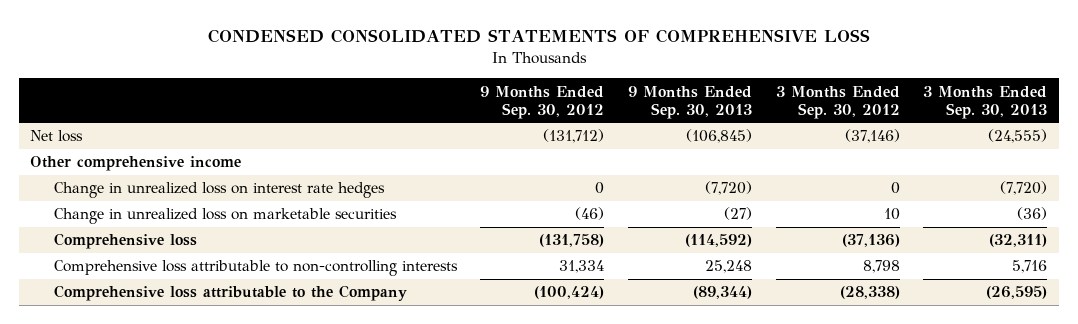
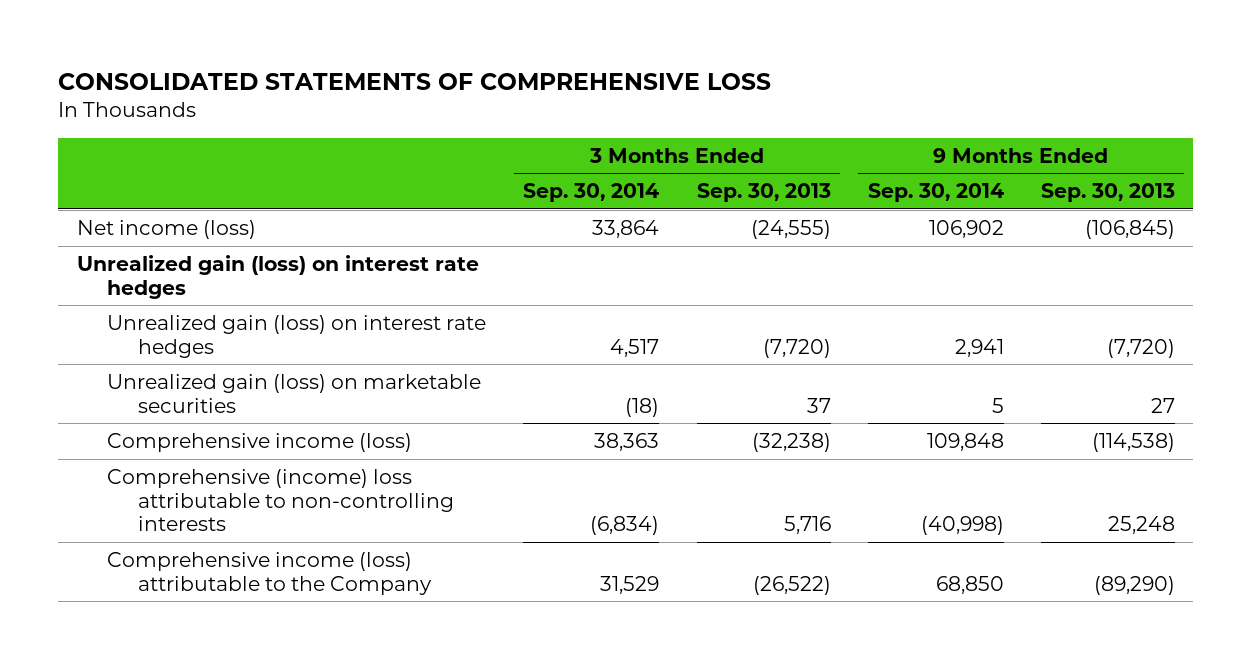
[207,29,870,44] CONDENSED CONSOLIDATED STATEMENTS OF COMPREHENSIVE LOSS -> [58,72,772,90] CONSOLIDATED STATEMENTS OF COMPREHENSIVE LOSS
[480,85,605,119] 9 Months Ended Sep. 30, 2012 -> none
[775,85,900,119] 3 Months Ended Sep. 30, 2012 -> none
none -> [523,183,660,203] Sep. 30, 2014
none -> [867,183,1004,203] Sep. 30, 2014
[30,130,84,143] Net loss -> [76,219,256,239] Net income (loss)
[30,156,242,172] Other comprehensive income -> [76,254,479,299] Unrealized gain (loss) on interest rate hedges
[53,182,385,199] Change in unrealized loss on interest rate hedges -> [107,314,487,358] Unrealized gain (loss) on interest rate hedges
[53,208,397,225] Change in unrealized loss on marketable securities -> [107,373,482,413] Unrealized gain (loss) on marketable securities
[723,207,752,221] (27) -> [1150,397,1175,413] 27
[1017,207,1048,221] (36) -> [806,397,831,413] 37
[53,233,197,250] Comprehensive loss -> [107,432,413,452] Comprehensive income (loss)
[684,234,752,248] (114,592) -> [1091,432,1175,452] (114,538)
[989,234,1048,248] (32,311) -> [751,432,831,452] (32,238)
[53,260,458,277] Comprehensive loss attributable to non-controlling interests -> [107,468,455,532] Comprehensive (income) loss attributable to non-controlling interests
[53,285,407,302] Comprehensive loss attributable to the Company -> [107,551,433,595] Comprehensive income (loss) attributable to the Company
[692,286,752,300] (89,344) -> [1093,575,1175,595] (89,290)
[986,286,1048,300] (26,595) -> [752,575,831,595] (26,522)

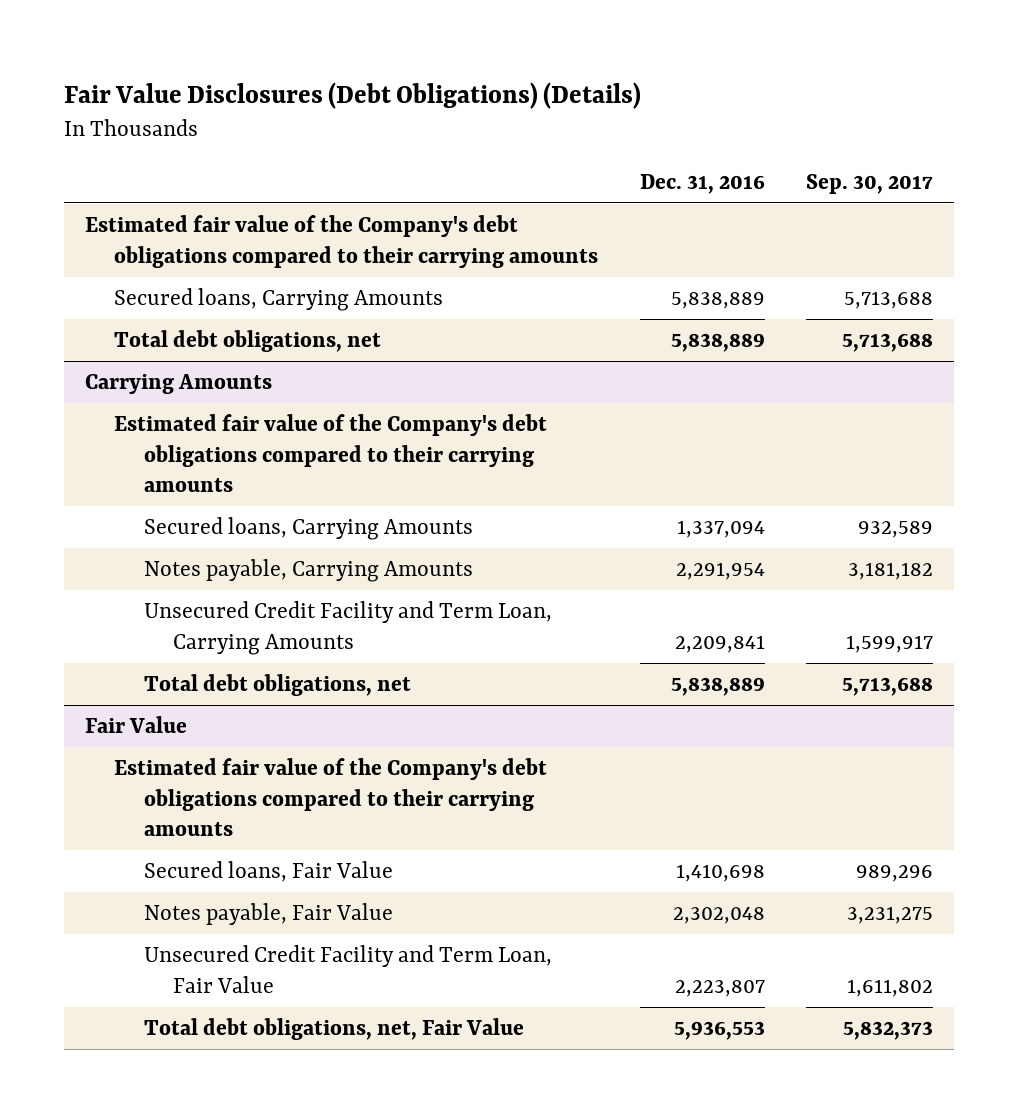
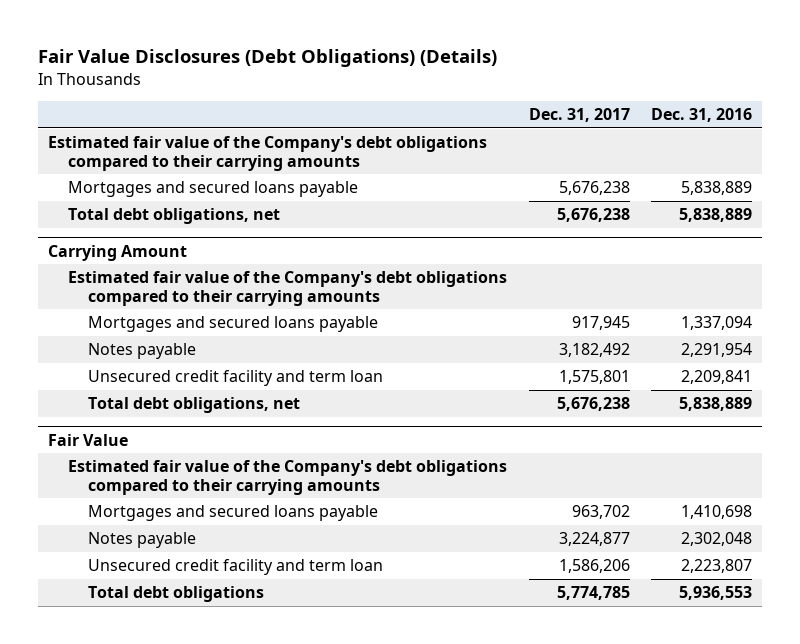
[806,173,934,194] Sep. 30, 2017 -> none
none -> [528,108,630,123] Dec. 31, 2017
[114,288,444,312] Secured loans, Carrying Amounts -> [68,181,359,198] Mortgages and secured loans payable
[85,374,273,395] Carrying Amounts -> [48,244,188,261] Carrying Amount
[143,517,473,541] Secured loans, Carrying Amounts -> [88,316,379,333] Mortgages and secured loans payable
[143,559,473,583] Notes payable, Carrying Amounts -> [88,343,197,360] Notes payable
[143,601,552,655] Unsecured Credit Facility and Term Loan, Carrying Amounts -> [88,370,384,387] Unsecured credit facility and term loan
[143,861,393,883] Secured loans, Fair Value -> [88,505,379,522] Mortgages and secured loans payable
[143,903,393,926] Notes payable, Fair Value -> [88,532,197,549] Notes payable
[143,945,552,993] Unsecured Credit Facility and Term Loan, Fair Value -> [88,559,384,576] Unsecured credit facility and term loan
[143,1018,524,1041] Total debt obligations, net, Fair Value -> [88,586,265,603] Total debt obligations

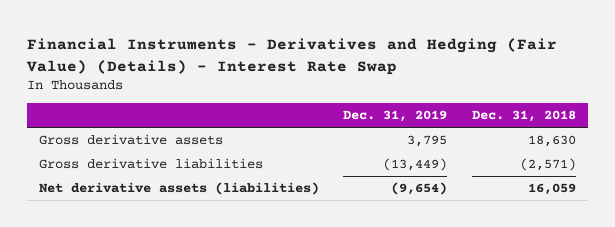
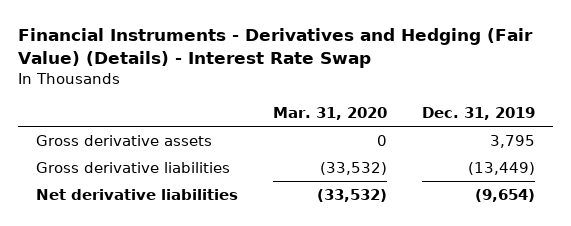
[471,110,576,123] Dec. 31, 2018 -> none
none -> [273,106,388,120] Mar. 31, 2020
[39,182,320,196] Net derivative assets (liabilities) -> [35,188,238,200] Net derivative liabilities

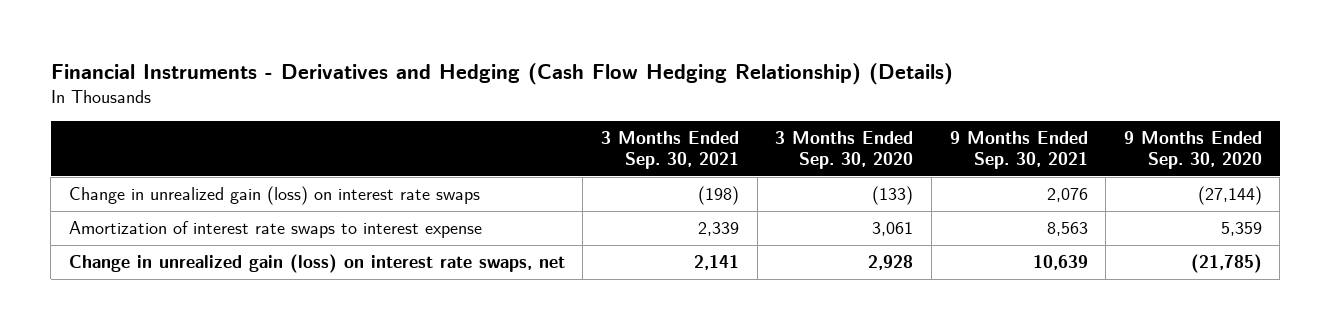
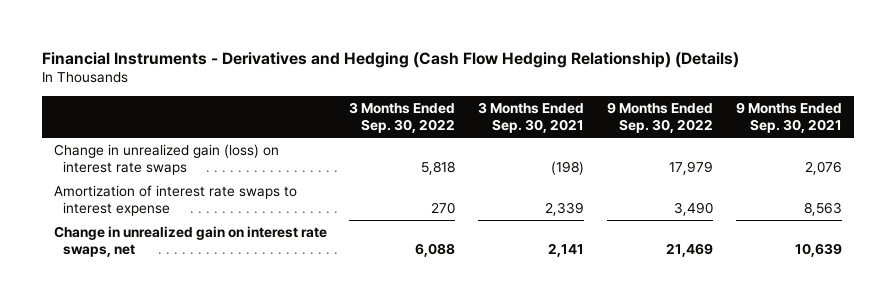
[775,131,914,170] 3 Months Ended Sep. 30, 2020 -> none
[1123,131,1262,170] 9 Months Ended Sep. 30, 2020 -> none
none -> [349,102,456,133] 3 Months Ended Sep. 30, 2022
none -> [607,102,714,133] 9 Months Ended Sep. 30, 2022
[68,254,565,274] Change in unrealized gain (loss) on interest rate swaps, net -> [53,226,327,257] Change in unrealized gain on interest rate swaps, net

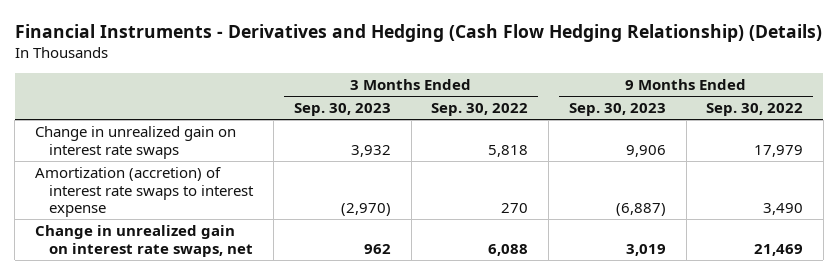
[478,102,585,133] 3 Months Ended Sep. 30, 2021 -> none
[736,102,843,133] 9 Months Ended Sep. 30, 2021 -> none
none -> [293,103,391,117] Sep. 30, 2023
none -> [568,103,666,117] Sep. 30, 2023
[53,144,279,175] Change in unrealized gain (loss) on interest rate swaps -> [34,125,236,159] Change in unrealized gain on interest rate swaps
[53,185,297,216] Amortization of interest rate swaps to interest expense -> [34,166,255,218] Amortization (accretion) of interest rate swaps to interest expense

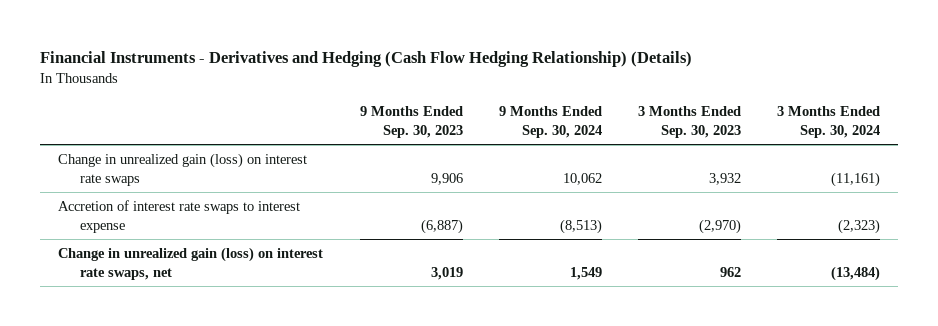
[431,103,529,117] Sep. 30, 2022 -> none
[706,103,804,117] Sep. 30, 2022 -> none
none -> [498,106,602,138] 9 Months Ended Sep. 30, 2024
none -> [776,106,880,138] 3 Months Ended Sep. 30, 2024
[34,125,236,159] Change in unrealized gain on interest rate swaps -> [58,153,308,186] Change in unrealized gain (loss) on interest rate swaps
[34,166,255,218] Amortization (accretion) of interest rate swaps to interest expense -> [58,200,301,233] Accretion of interest rate swaps to interest expense
[34,224,254,257] Change in unrealized gain on interest rate swaps, net -> [58,247,324,280] Change in unrealized gain (loss) on interest rate swaps, net

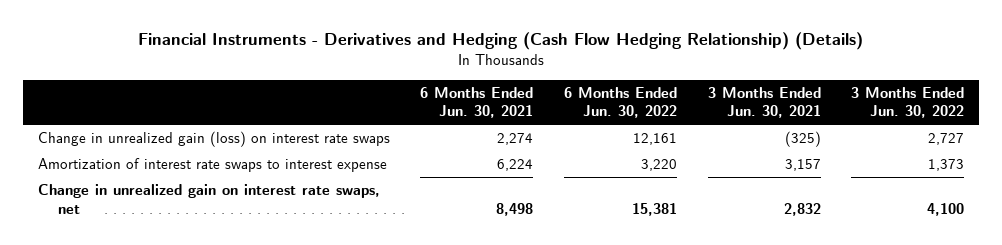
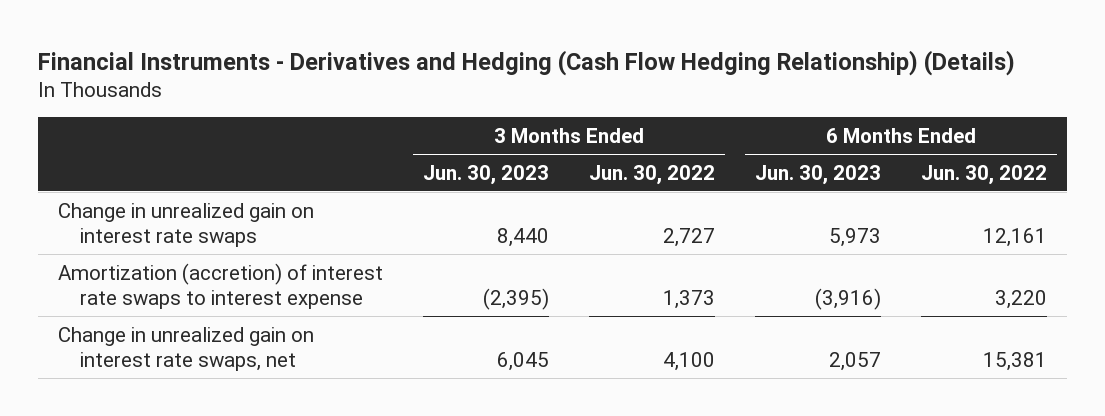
[420,86,534,119] 6 Months Ended Jun. 30, 2021 -> none
[707,86,821,119] 3 Months Ended Jun. 30, 2021 -> none
none -> [423,164,550,185] Jun. 30, 2023
none -> [754,164,881,185] Jun. 30, 2023
[37,131,390,148] Change in unrealized gain (loss) on interest rate swaps -> [58,202,315,248] Change in unrealized gain on interest rate swaps
[37,158,387,173] Amortization of interest rate swaps to interest expense -> [58,262,384,310] Amortization (accretion) of interest rate swaps to interest expense

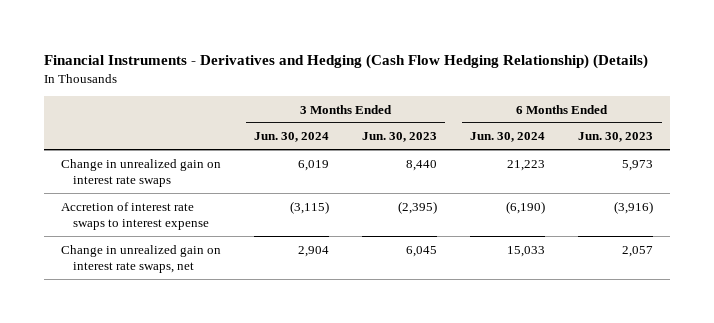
[588,164,715,185] Jun. 30, 2022 -> none
[920,164,1047,185] Jun. 30, 2022 -> none
none -> [253,132,329,143] Jun. 30, 2024
none -> [470,132,546,143] Jun. 30, 2024
[58,262,384,310] Amortization (accretion) of interest rate swaps to interest expense -> [60,201,209,231] Accretion of interest rate swaps to interest expense

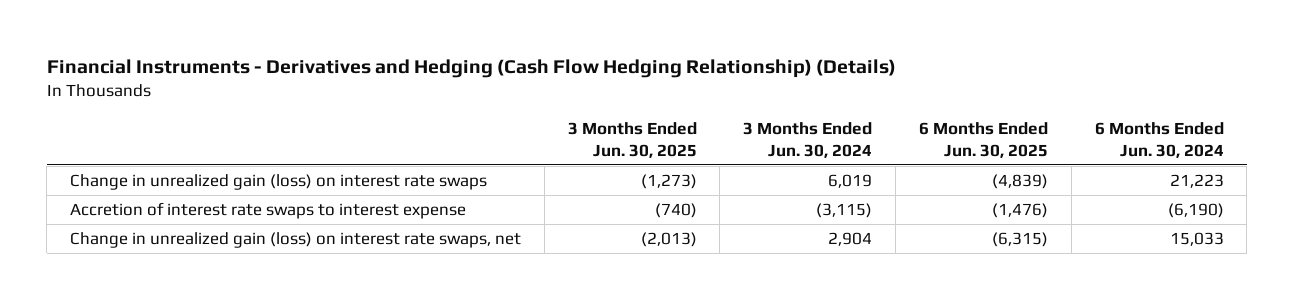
[362,132,438,143] Jun. 30, 2023 -> none
[578,132,654,143] Jun. 30, 2023 -> none
none -> [567,121,697,158] 3 Months Ended Jun. 30, 2025
none -> [918,121,1048,158] 6 Months Ended Jun. 30, 2025
[60,158,221,188] Change in unrealized gain on interest rate swaps -> [69,174,487,191] Change in unrealized gain (loss) on interest rate swaps
[60,244,221,274] Change in unrealized gain on interest rate swaps, net -> [69,232,521,249] Change in unrealized gain (loss) on interest rate swaps, net

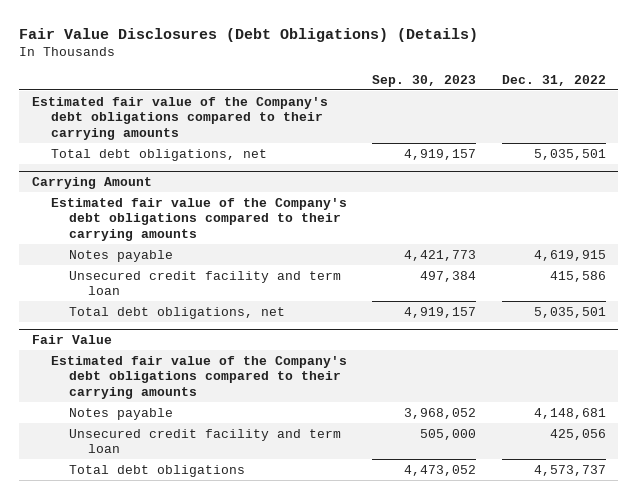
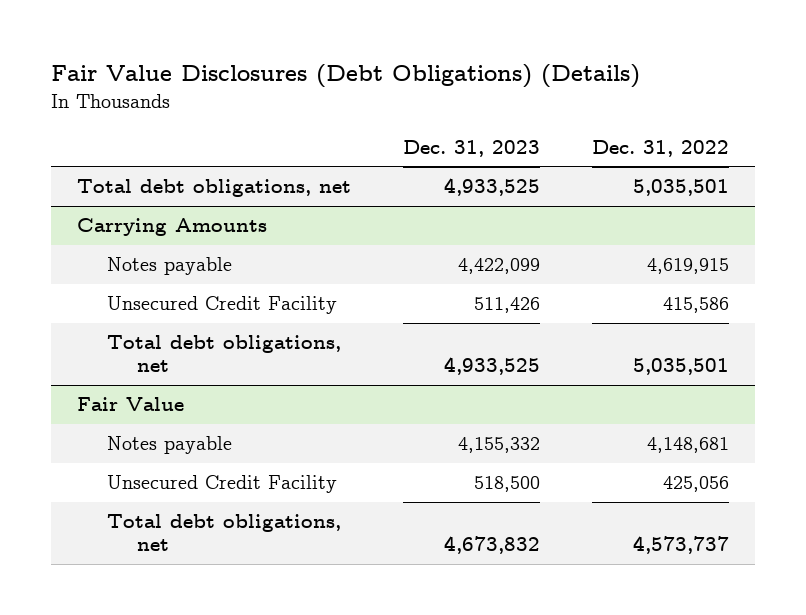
[372,74,477,87] Sep. 30, 2023 -> none
none -> [403,139,541,157] Dec. 31, 2023
[31,96,328,140] Estimated fair value of the Company's debt obligations compared to their carrying amounts -> none
[50,197,347,241] Estimated fair value of the Company's debt obligations compared to their carrying amounts -> none
[31,177,152,190] Carrying Amount -> [76,218,267,237] Carrying Amounts
[69,270,342,296] Unsecured credit facility and term loan -> [107,296,338,315] Unsecured Credit Facility
[50,355,347,399] Estimated fair value of the Company's debt obligations compared to their carrying amounts -> none
[69,428,342,454] Unsecured credit facility and term loan -> [107,475,338,494] Unsecured Credit Facility
[69,464,246,477] Total debt obligations -> [107,514,342,552] Total debt obligations, net

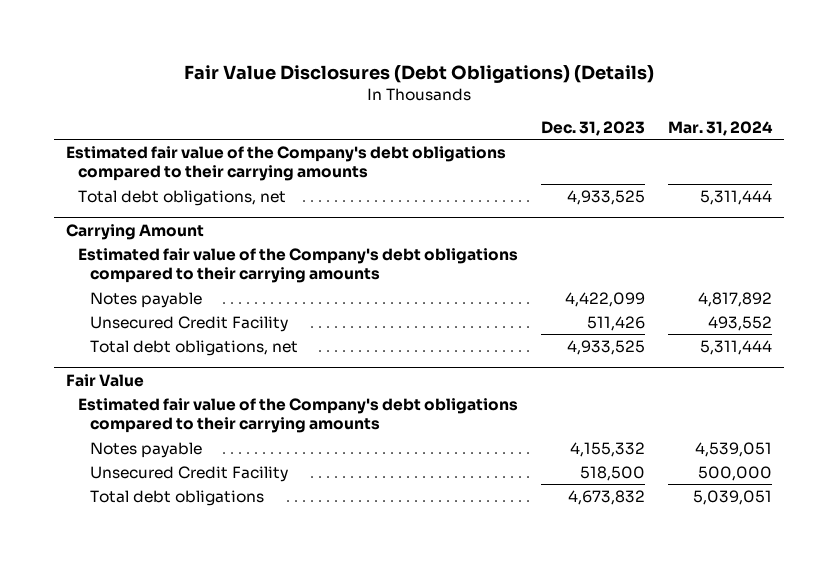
[592,139,730,157] Dec. 31, 2022 -> none
none -> [668,121,774,137] Mar. 31, 2024
none -> [65,145,506,182] Estimated fair value of the Company's debt obligations compared to their carrying amounts
[76,218,267,237] Carrying Amounts -> [65,223,204,240] Carrying Amount
none -> [77,247,518,284] Estimated fair value of the Company's debt obligations compared to their carrying amounts
none -> [77,397,518,434] Estimated fair value of the Company's debt obligations compared to their carrying amounts
[107,514,342,552] Total debt obligations, net -> [89,489,264,506] Total debt obligations

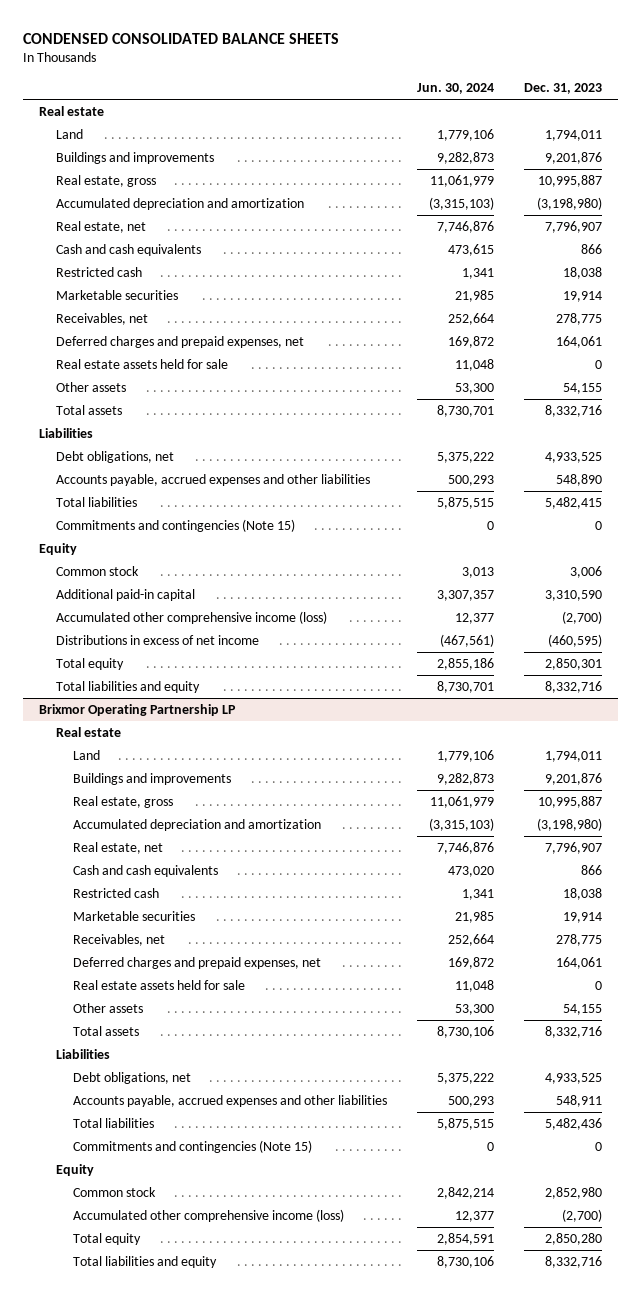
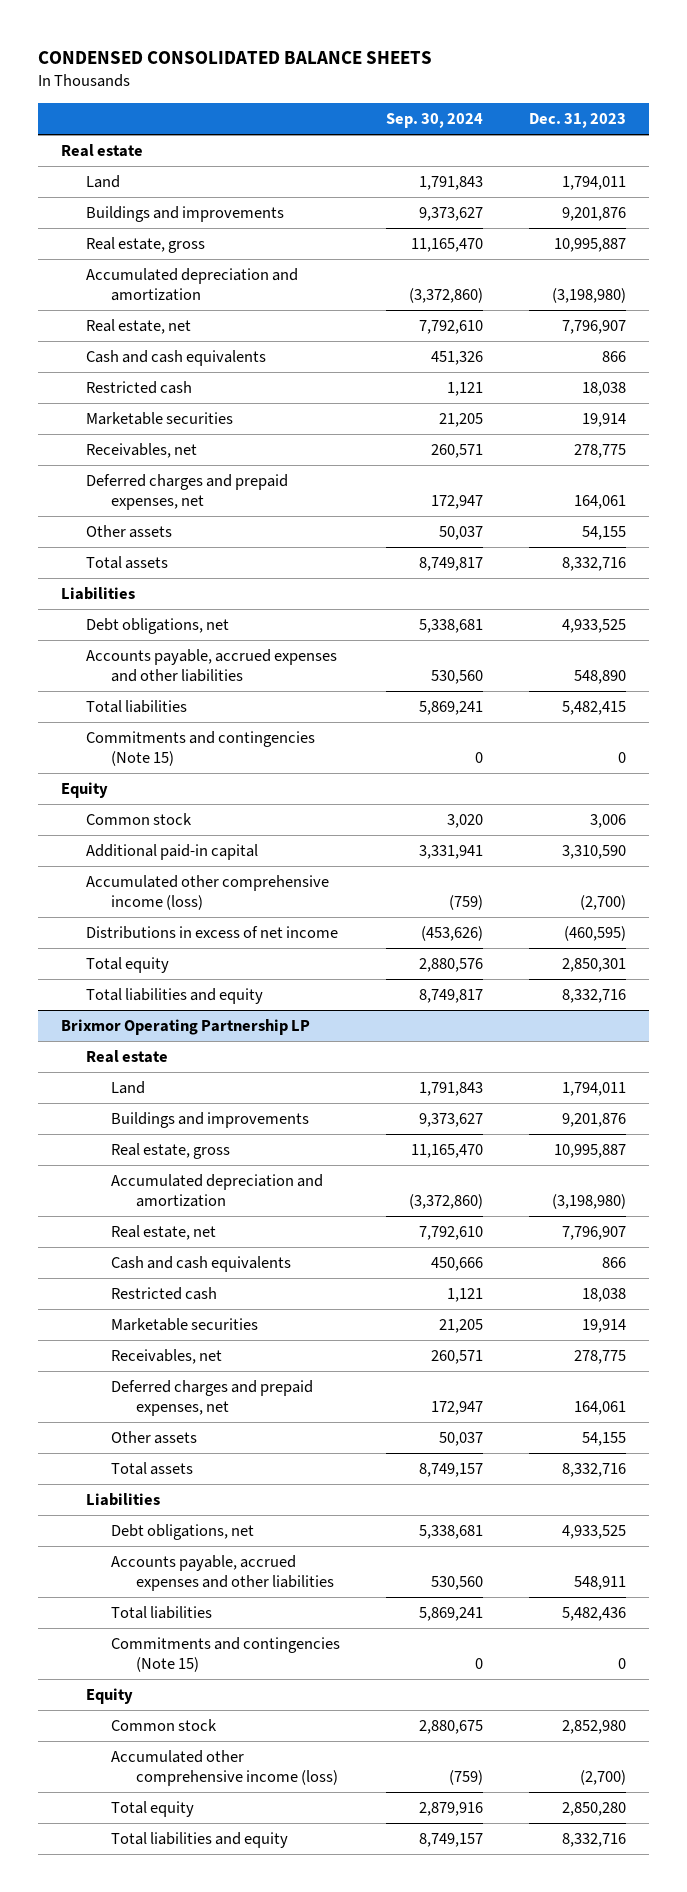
[417,82,495,94] Jun. 30, 2024 -> none
none -> [386,113,484,129] Sep. 30, 2024
[55,358,228,369] Real estate assets held for sale -> none
[73,979,246,990] Real estate assets held for sale -> none

